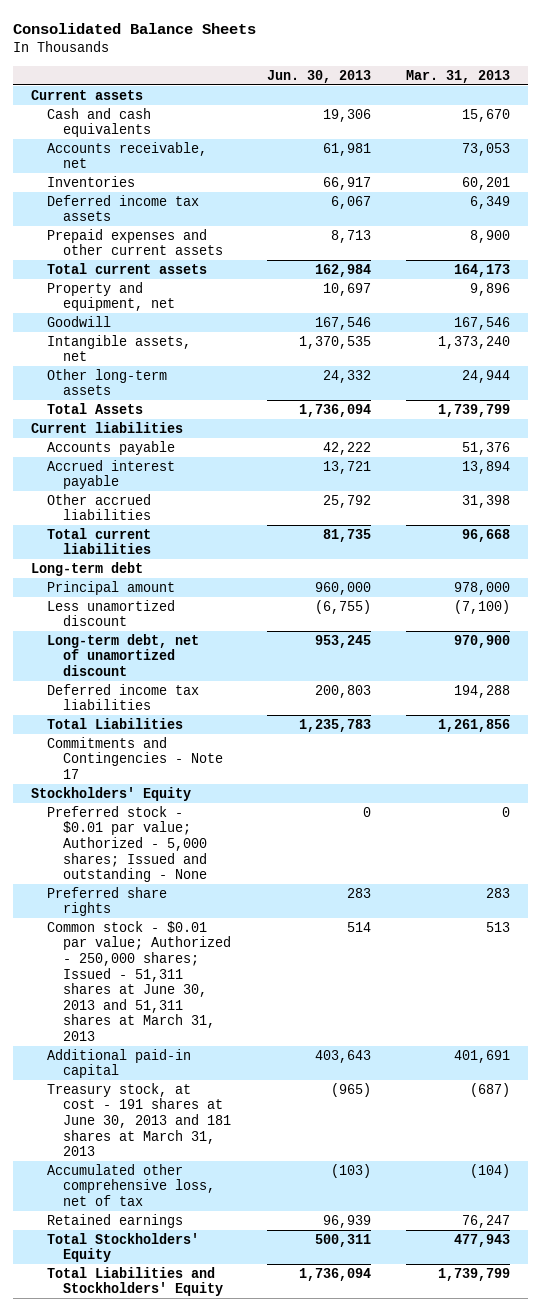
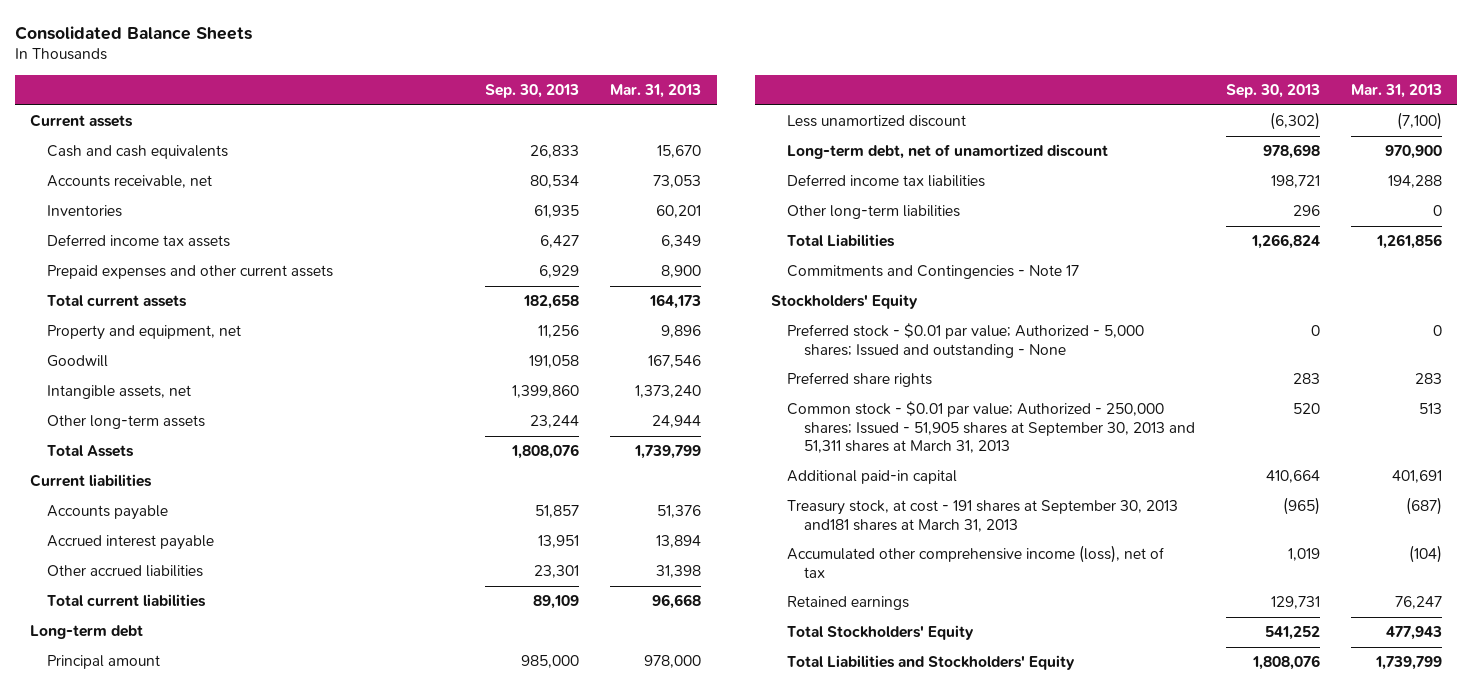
[266,69,371,83] Jun. 30, 2013 -> none
none -> [485,83,580,98] Sep. 30, 2013
none -> [787,205,961,220] Other long-term liabilities
[47,920,232,1041] Common stock - $0.01 par value; Authorized - 250,000 shares; Issued - 51,311 shares at June 30, 2013 and 51,311 shares at March 31, 2013 -> [787,401,1195,453] Common stock - $0.01 par value; Authorized - 250,000 shares; Issued - 51,905 shares at September 30, 2013 and 51,311 shares at March 31, 2013
[47,1082,232,1157] Treasury stock, at cost - 191 shares at June 30, 2013 and 181 shares at March 31, 2013 -> [787,500,1179,532] Treasury stock, at cost - 191 shares at September 30, 2013 and181 shares at March 31, 2013
[47,1163,216,1207] Accumulated other comprehensive loss, net of tax -> [787,545,1165,578] Accumulated other comprehensive income (loss), net of tax

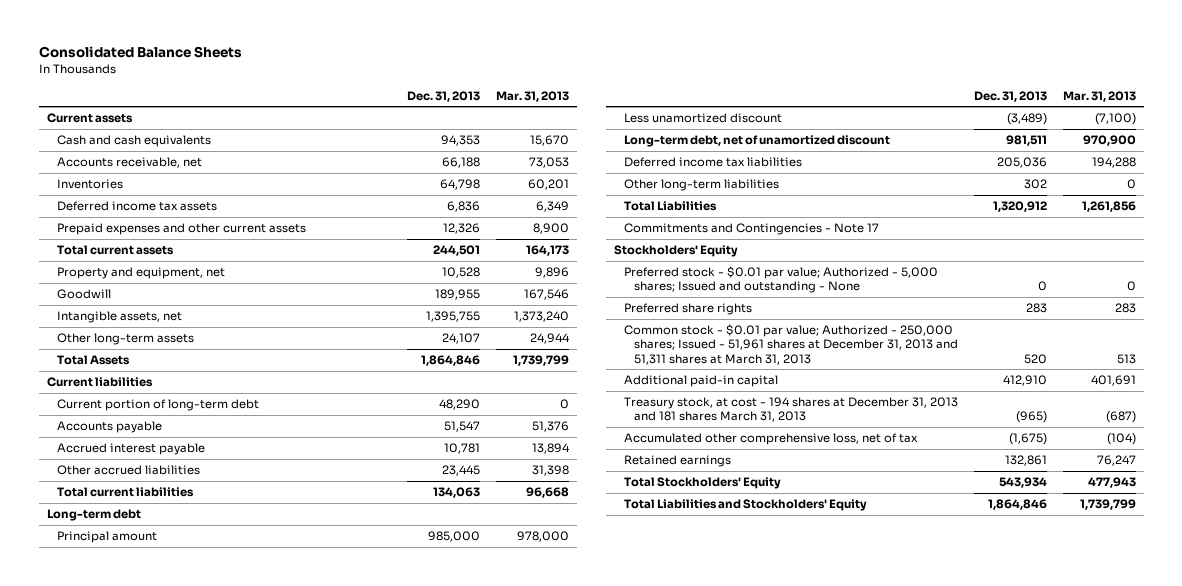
[485,83,580,98] Sep. 30, 2013 -> none
none -> [406,90,480,102] Dec. 31, 2013
none -> [56,399,259,412] Current portion of long-term debt
[787,401,1195,453] Common stock - $0.01 par value; Authorized - 250,000 shares; Issued - 51,905 shares at September 30, 2013 and 51,311 shares at March 31, 2013 -> [623,324,959,365] Common stock - $0.01 par value; Authorized - 250,000 shares; Issued - 51,961 shares at December 31, 2013 and 51,311 shares at March 31, 2013
[787,500,1179,532] Treasury stock, at cost - 191 shares at September 30, 2013 and181 shares at March 31, 2013 -> [623,397,958,423] Treasury stock, at cost - 194 shares at December 31, 2013 and 181 shares March 31, 2013
[787,545,1165,578] Accumulated other comprehensive income (loss), net of tax -> [623,433,918,446] Accumulated other comprehensive loss, net of tax

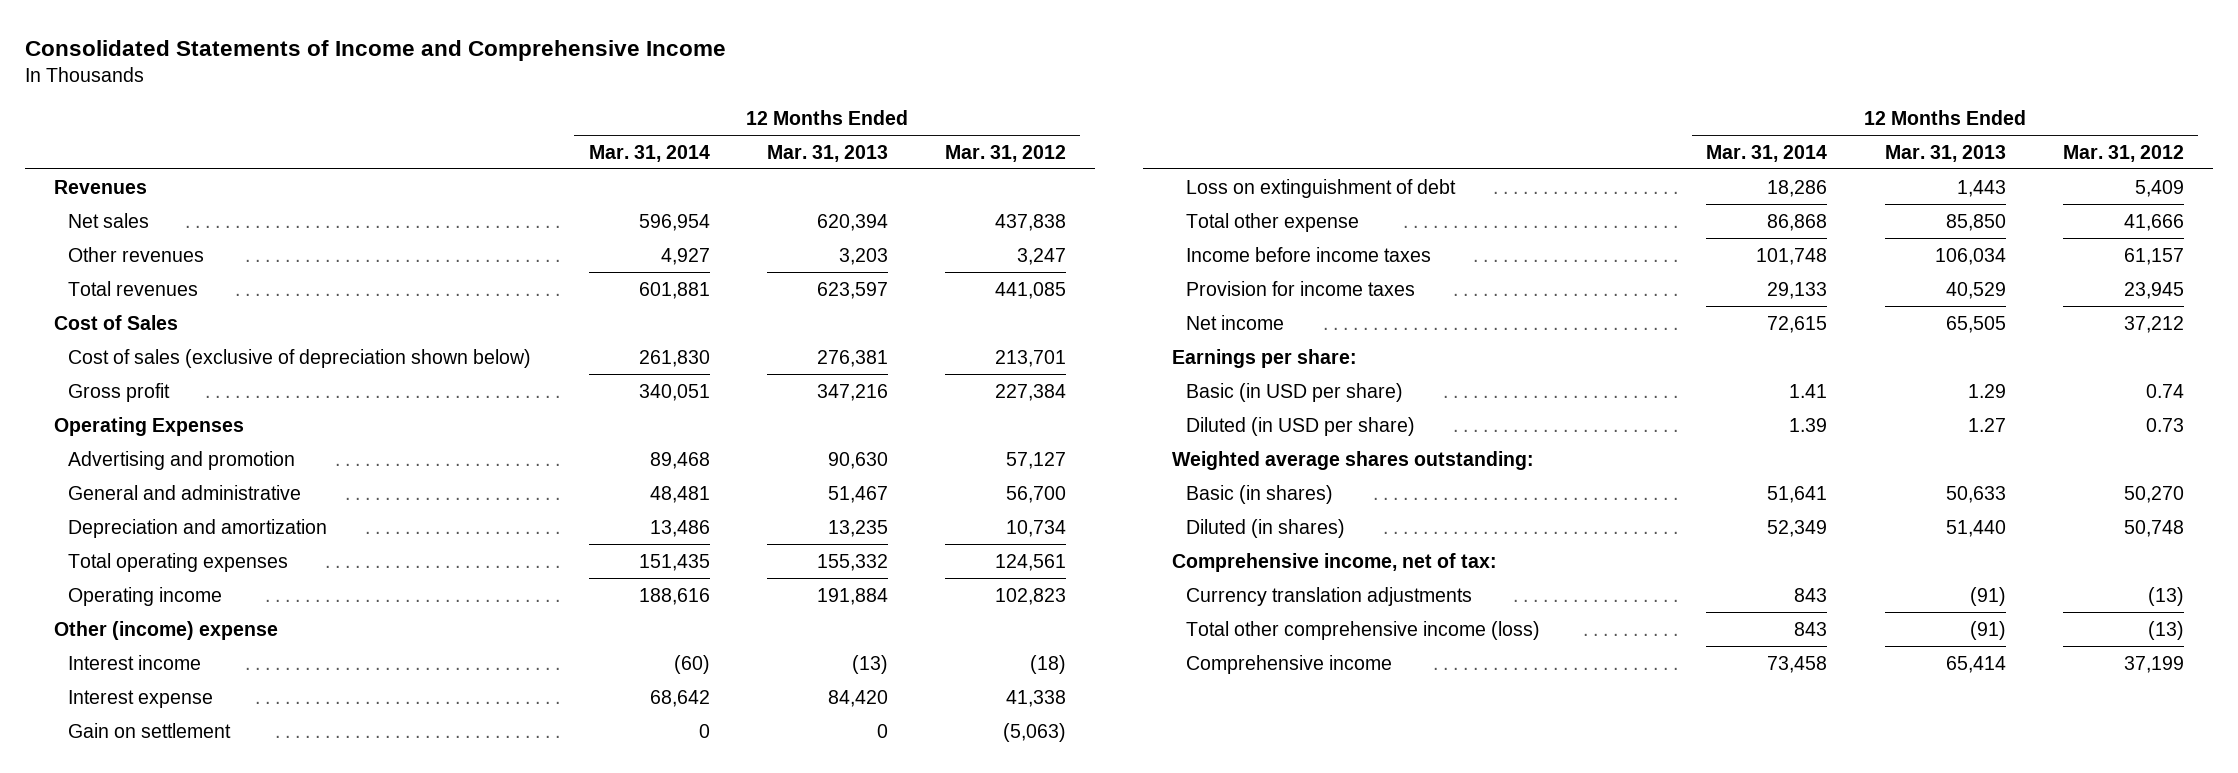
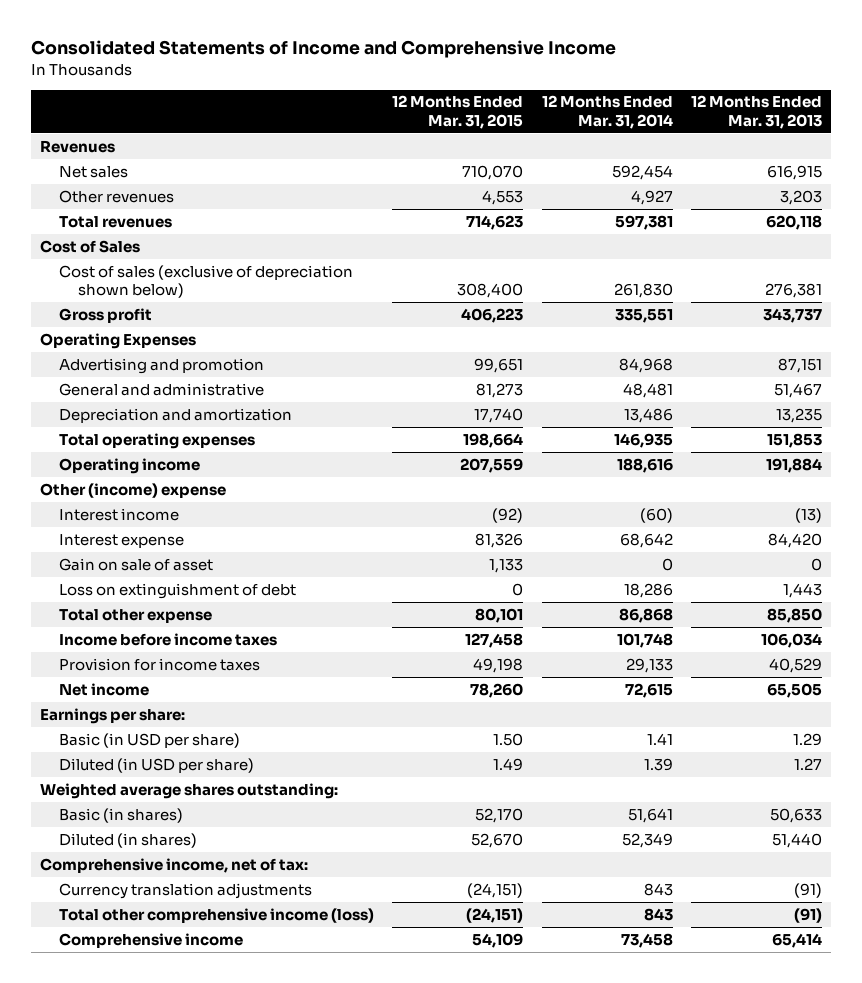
[945,144,1067,162] Mar. 31, 2012 -> none
none -> [392,95,524,129] 12 Months Ended Mar. 31, 2015
[638,213,710,231] 596,954 -> [611,164,673,180] 592,454
[816,213,888,231] 620,394 -> [767,164,823,180] 616,915
[638,281,710,299] 601,881 -> [614,214,673,230] 597,381
[816,281,888,299] 623,597 -> [766,214,823,230] 620,118
[638,383,710,401] 340,051 -> [614,308,673,323] 335,551
[816,383,888,401] 347,216 -> [763,307,823,323] 343,737
[649,451,710,469] 89,468 -> [618,357,673,373] 84,968
[827,451,888,469] 90,630 -> [778,357,823,373] 87,151
[638,553,710,571] 151,435 -> [613,432,673,448] 146,935
[816,553,888,571] 155,332 -> [767,432,823,448] 151,853
[68,722,232,738] Gain on settlement -> none
none -> [58,557,213,571] Gain on sale of asset

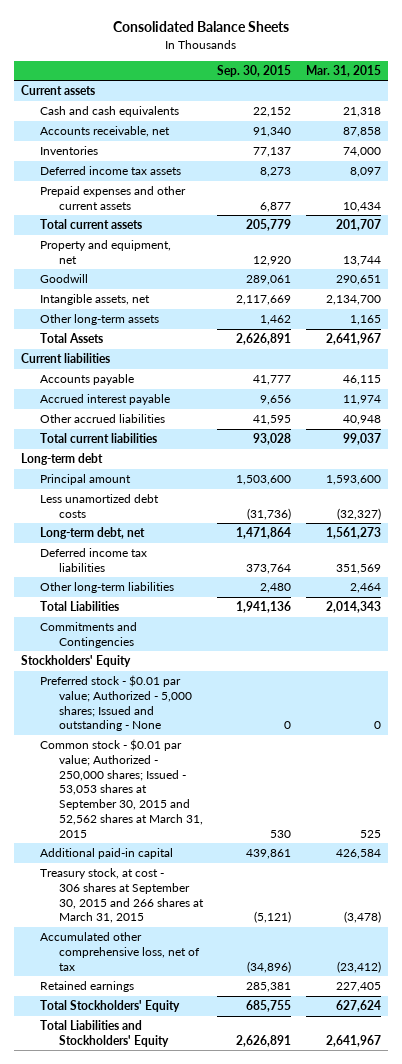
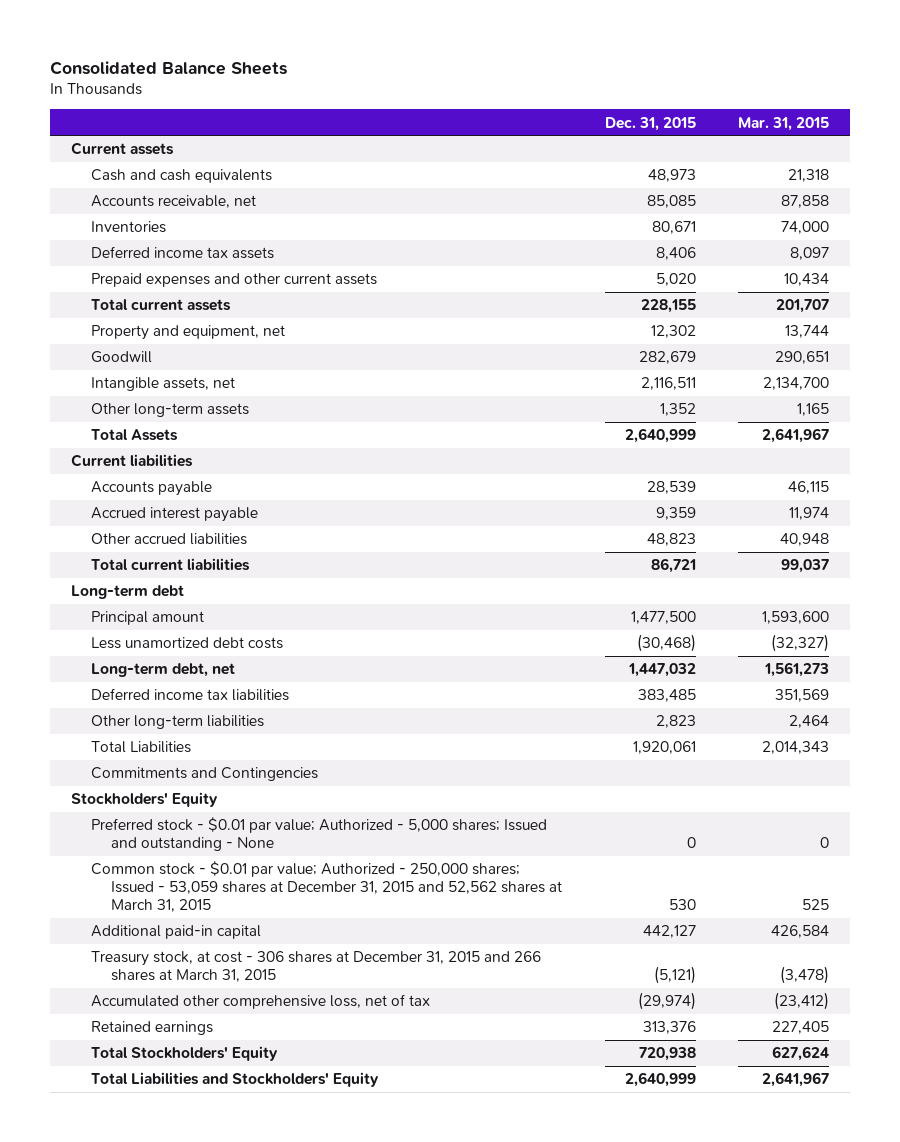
[217,64,292,77] Sep. 30, 2015 -> none
none -> [604,116,696,131] Dec. 31, 2015
[40,739,204,838] Common stock - $0.01 par value; Authorized - 250,000 shares; Issued - 53,053 shares at September 30, 2015 and 52,562 shares at March 31, 2015 -> [91,861,563,912] Common stock - $0.01 par value; Authorized - 250,000 shares; Issued - 53,059 shares at December 31, 2015 and 52,562 shares at March 31, 2015
[40,868,205,924] Treasury stock, at cost - 306 shares at September 30, 2015 and 266 shares at March 31, 2015 -> [91,951,542,983] Treasury stock, at cost - 306 shares at December 31, 2015 and 266 shares at March 31, 2015

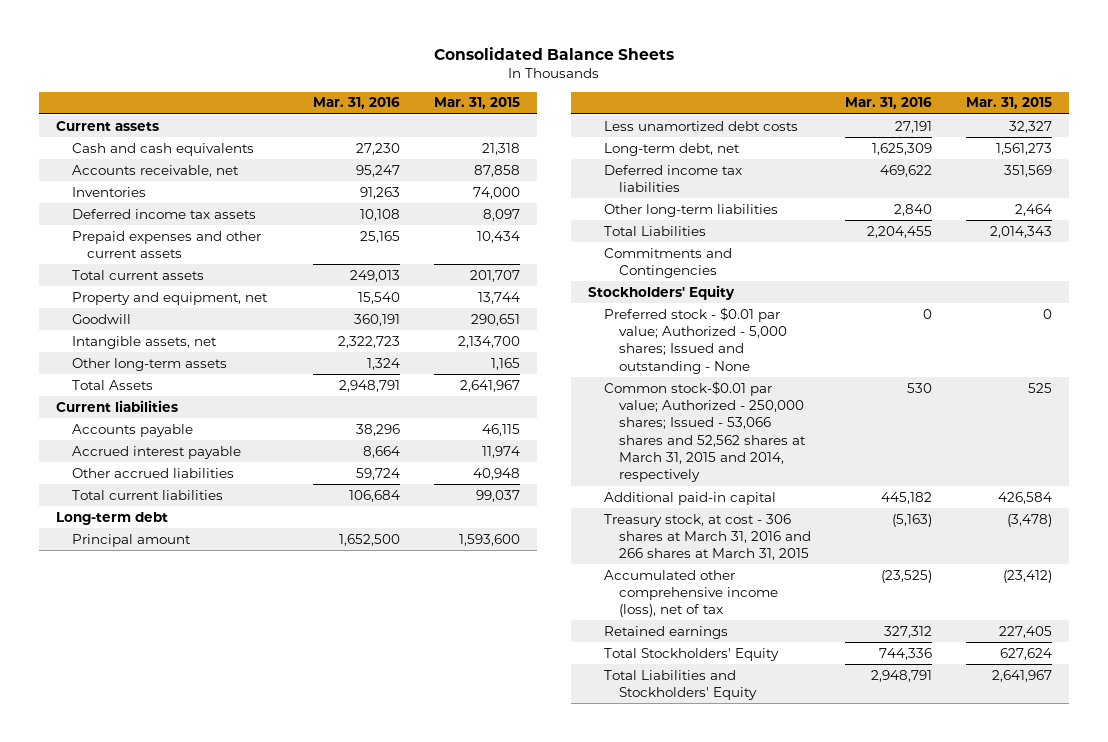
[604,116,696,131] Dec. 31, 2015 -> none
none -> [313,97,401,110] Mar. 31, 2016
[770,634,829,653] (32,327) -> [1009,120,1053,133] 32,327
[91,861,563,912] Common stock - $0.01 par value; Authorized - 250,000 shares; Issued - 53,059 shares at December 31, 2015 and 52,562 shares at March 31, 2015 -> [603,380,807,483] Common stock-$0.01 par value; Authorized - 250,000 shares; Issued - 53,066 shares and 52,562 shares at March 31, 2015 and 2014, respectively
[91,951,542,983] Treasury stock, at cost - 306 shares at December 31, 2015 and 266 shares at March 31, 2015 -> [603,513,812,561] Treasury stock, at cost - 306 shares at March 31, 2016 and 266 shares at March 31, 2015
[91,994,431,1010] Accumulated other comprehensive loss, net of tax -> [603,569,779,618] Accumulated other comprehensive income (loss), net of tax

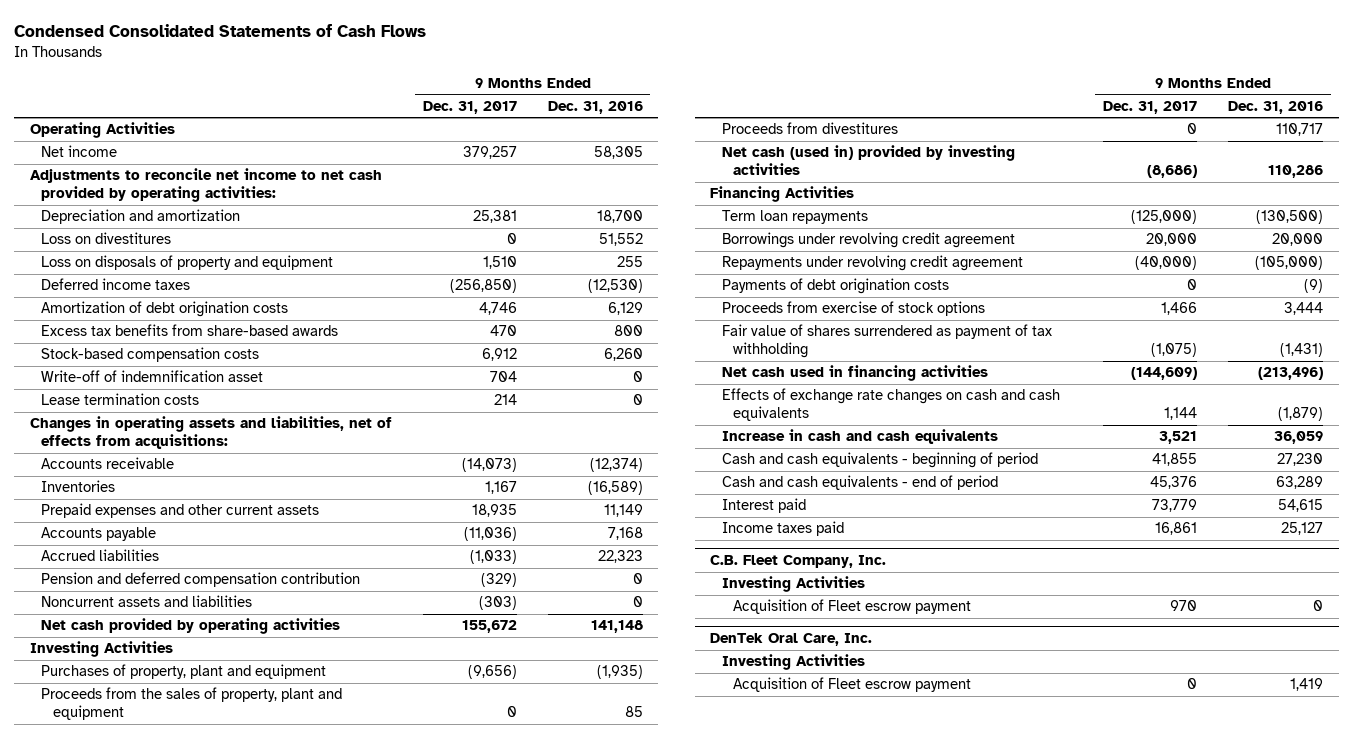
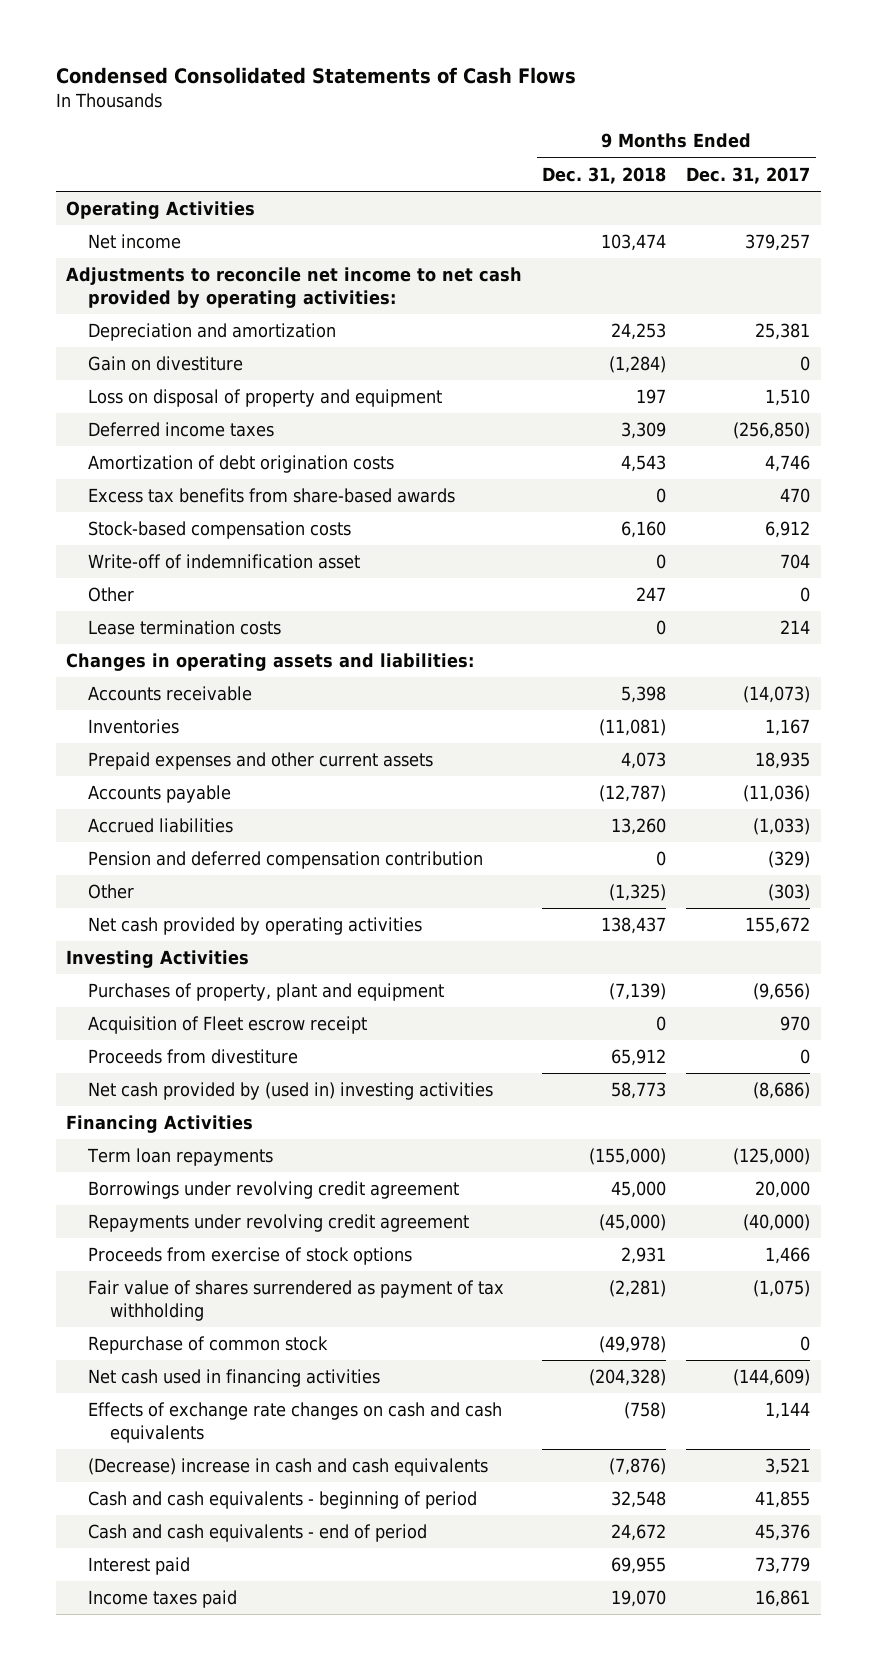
[547,100,643,114] Dec. 31, 2016 -> none
none -> [542,166,667,184] Dec. 31, 2018
[41,232,172,245] Loss on divestitures -> [88,356,244,372] Gain on divestiture
[41,255,334,271] Loss on disposals of property and equipment -> [88,389,443,408] Loss on disposal of property and equipment
none -> [88,587,135,603] Other
[29,416,392,450] Changes in operating assets and liabilities, net of effects from acquisitions: -> [65,653,474,672] Changes in operating assets and liabilities:
[41,595,253,608] Noncurrent assets and liabilities -> none
none -> [88,884,135,900] Other
[41,687,343,721] Proceeds from the sales of property, plant and equipment -> none
none -> [88,1016,368,1035] Acquisition of Fleet escrow receipt
[721,122,898,135] Proceeds from divestitures -> [88,1049,299,1065] Proceeds from divestiture
[721,145,1015,176] Net cash (used in) provided by investing activities -> [88,1082,494,1101] Net cash provided by (used in) investing activities
[721,278,949,295] Payments of debt origination costs -> none
none -> [88,1336,329,1355] Repurchase of common stock
[721,429,998,445] Increase in cash and cash equivalents -> [88,1458,489,1477] (Decrease) increase in cash and cash equivalents
[710,555,887,569] C.B. Fleet Company, Inc. -> none
[721,576,865,593] Investing Activities -> none
[732,599,971,615] Acquisition of Fleet escrow payment -> none
[710,633,873,647] DenTek Oral Care, Inc. -> none
[721,654,865,671] Investing Activities -> none
[732,677,971,693] Acquisition of Fleet escrow payment -> none

